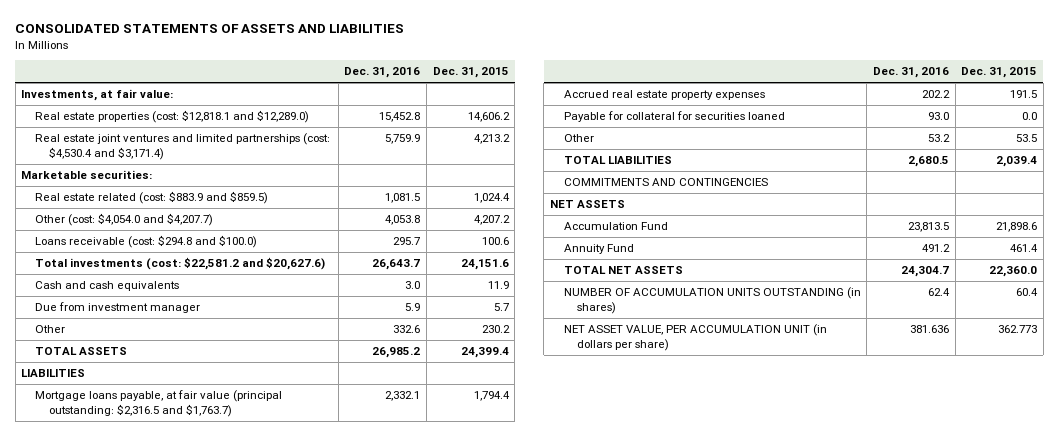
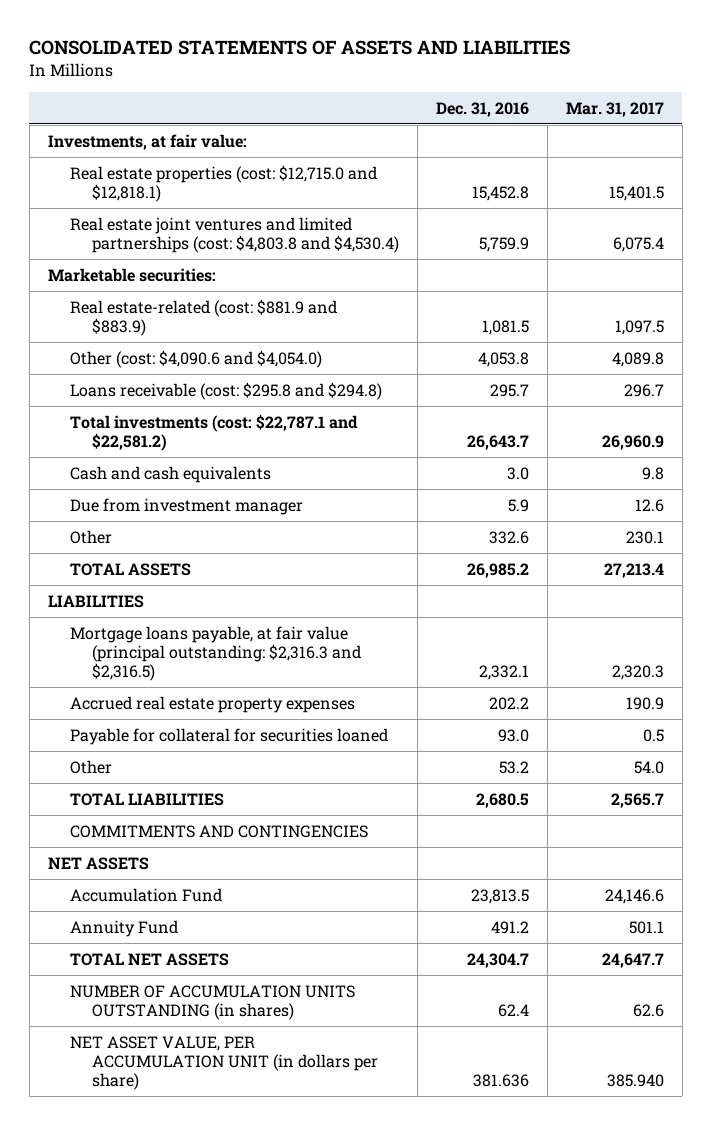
[432,67,509,79] Dec. 31, 2015 -> none
none -> [565,101,664,117] Mar. 31, 2017
[34,110,309,124] Real estate properties (cost: $12,818.1 and $12,289.0) -> [69,164,377,202] Real estate properties (cost: $12,715.0 and $12,818.1)
[34,133,330,160] Real estate joint ventures and limited partnerships (cost: $4,530.4 and $3,171.4) -> [69,216,400,253] Real estate joint ventures and limited partnerships (cost: $4,803.8 and $4,530.4)
[34,191,268,205] Real estate related (cost: $883.9 and $859.5) -> [69,298,337,336] Real estate-related (cost: $881.9 and $883.9)
[34,213,213,227] Other (cost: $4,054.0 and $4,207.7) -> [69,349,322,368] Other (cost: $4,090.6 and $4,054.0)
[34,235,257,249] Loans receivable (cost: $294.8 and $100.0) -> [69,381,382,400] Loans receivable (cost: $295.8 and $294.8)
[34,257,325,271] Total investments (cost: $22,581.2 and $20,627.6) -> [69,413,358,451] Total investments (cost: $22,787.1 and $22,581.2)
[34,390,282,417] Mortgage loans payable, at fair value (principal outstanding: $2,316.5 and $1,763.7) -> [69,625,362,681] Mortgage loans payable, at fair value (principal outstanding: $2,316.3 and $2,316.5)

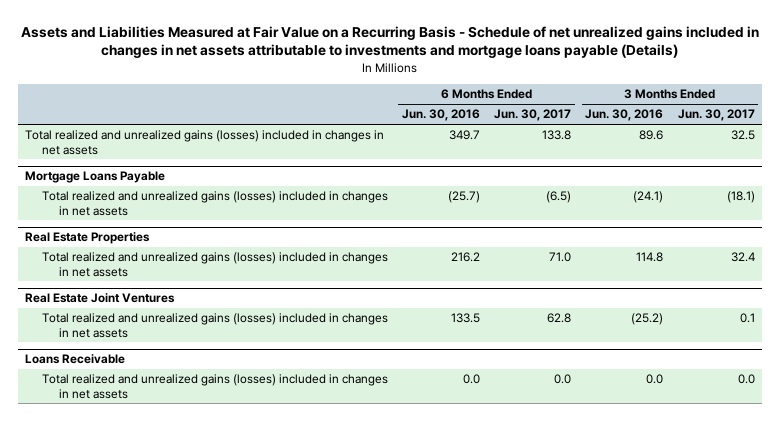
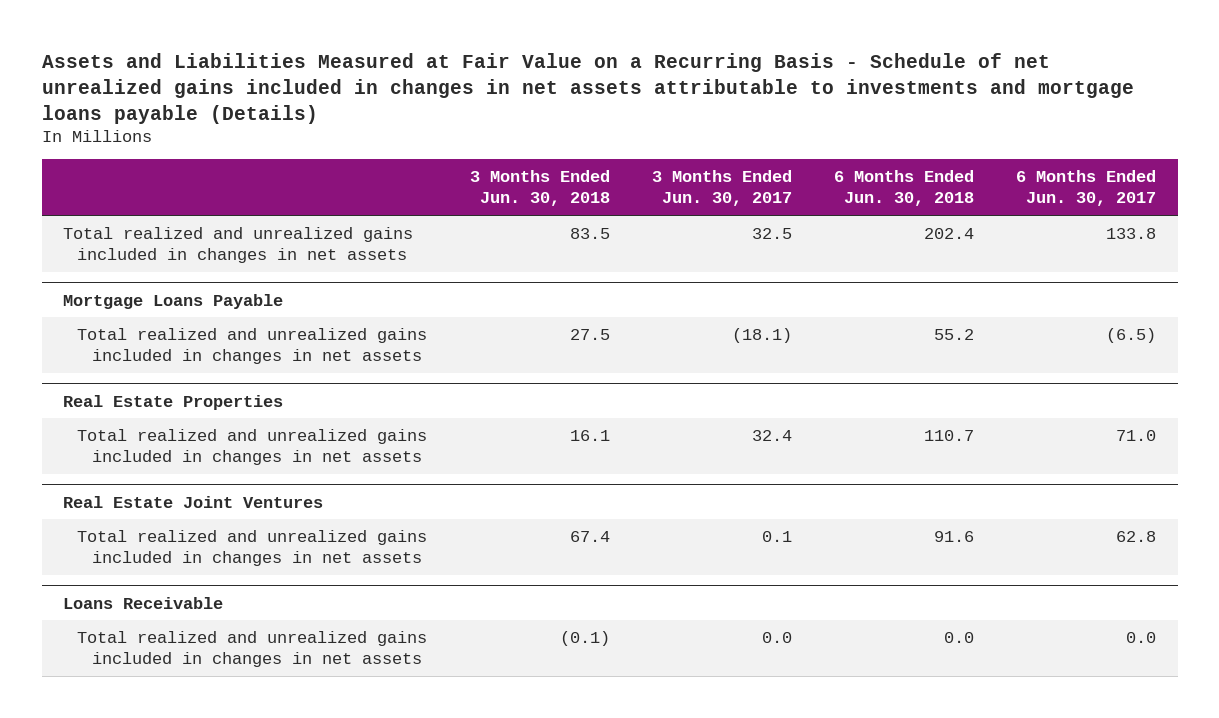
[401,109,480,122] Jun. 30, 2016 -> none
[585,109,664,122] Jun. 30, 2016 -> none
none -> [469,169,610,207] 3 Months Ended Jun. 30, 2018
none -> [834,169,975,207] 6 Months Ended Jun. 30, 2018
[24,130,384,155] Total realized and unrealized gains (losses) included in changes in net assets -> [62,226,413,264] Total realized and unrealized gains included in changes in net assets
[41,191,388,216] Total realized and unrealized gains (losses) included in changes in net assets -> [77,327,428,365] Total realized and unrealized gains included in changes in net assets
[41,252,388,277] Total realized and unrealized gains (losses) included in changes in net assets -> [77,428,428,466] Total realized and unrealized gains included in changes in net assets
[41,313,388,338] Total realized and unrealized gains (losses) included in changes in net assets -> [77,529,428,567] Total realized and unrealized gains included in changes in net assets
[41,374,388,399] Total realized and unrealized gains (losses) included in changes in net assets -> [77,630,428,668] Total realized and unrealized gains included in changes in net assets

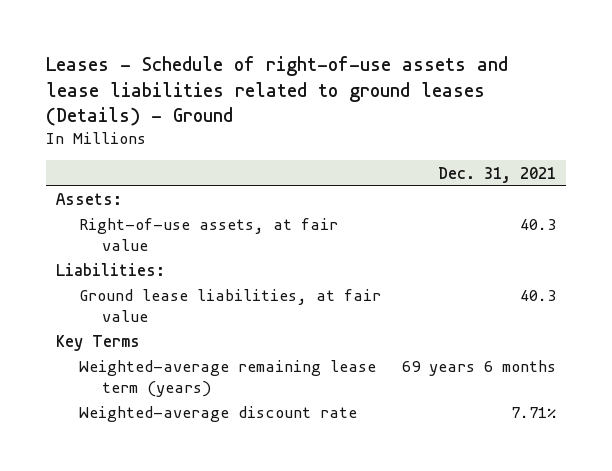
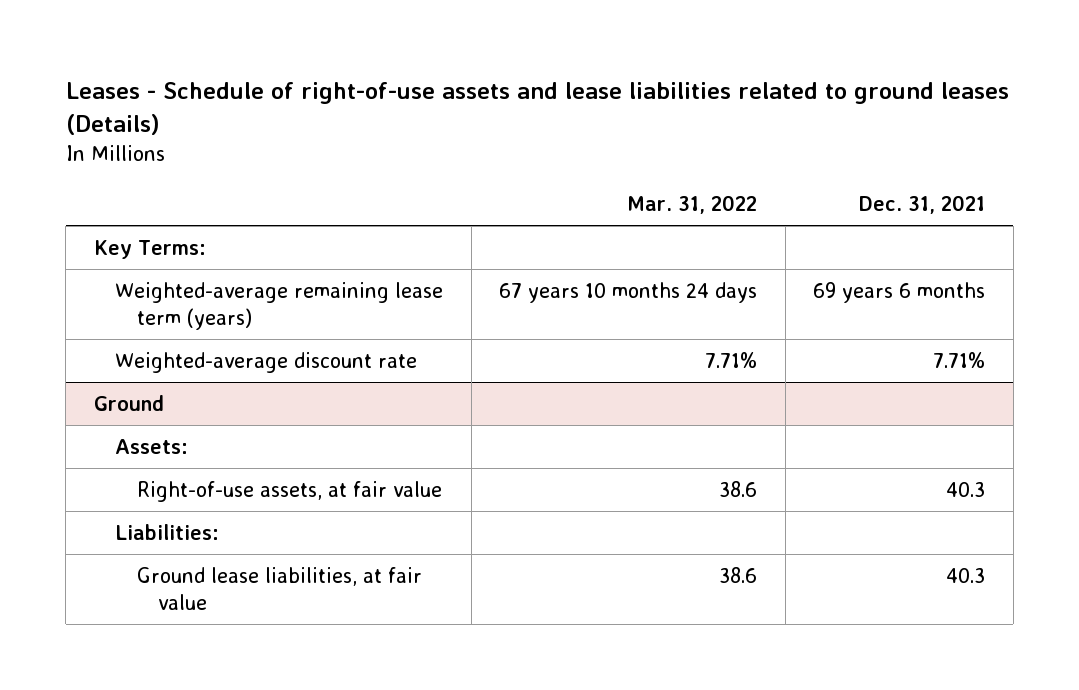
[46,56,509,127] Leases - Schedule of right-of-use assets and lease liabilities related to ground leases (Details) - Ground -> [65,81,1009,135] Leases - Schedule of right-of-use assets and lease liabilities related to ground leases (Details)
none -> [627,194,758,214] Mar. 31, 2022
none -> [93,239,206,259] Key Terms:
[79,360,377,398] Weighted-average remaining lease term (years) -> [115,281,444,330] Weighted-average remaining lease term (years)
[79,406,358,423] Weighted-average discount rate -> [115,351,418,373] Weighted-average discount rate
none -> [93,394,164,411] Ground
[56,335,141,352] Key Terms -> none

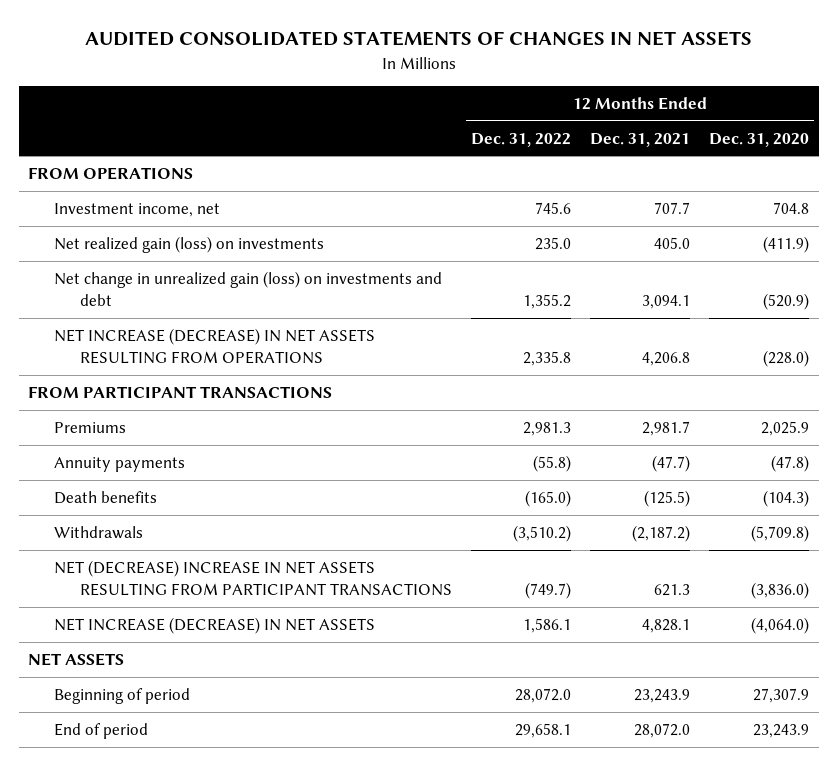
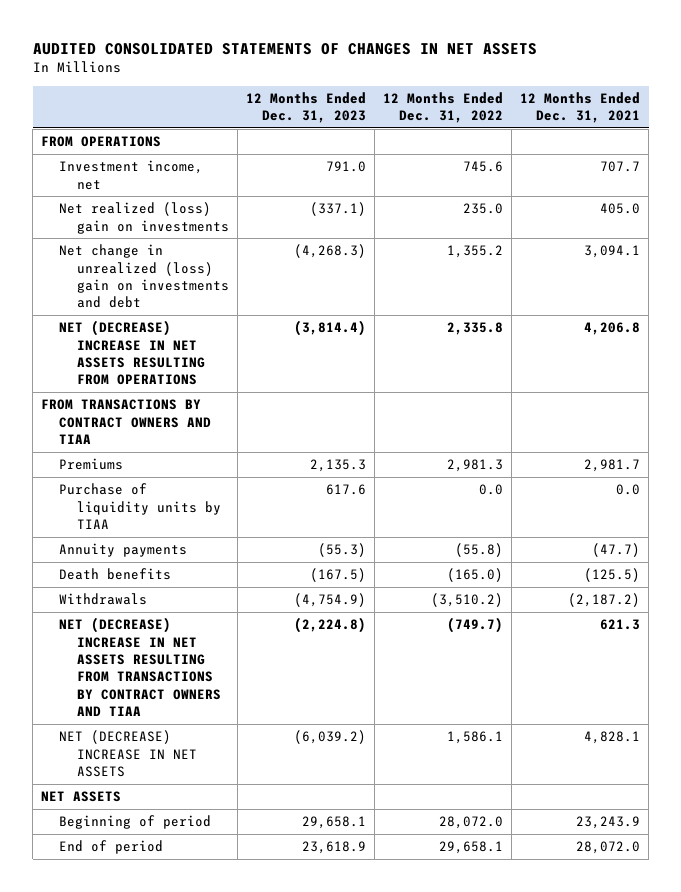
[709,132,810,147] Dec. 31, 2020 -> none
none -> [245,91,366,124] 12 Months Ended Dec. 31, 2023
[54,236,325,254] Net realized gain (loss) on investments -> [58,202,229,234] Net realized (loss) gain on investments
[54,271,443,306] Net change in unrealized gain (loss) on investments and debt -> [58,244,229,309] Net change in unrealized (loss) gain on investments and debt
[54,328,376,364] NET INCREASE (DECREASE) IN NET ASSETS RESULTING FROM OPERATIONS -> [58,320,205,386] NET (DECREASE) INCREASE IN NET ASSETS RESULTING FROM OPERATIONS
[28,386,333,399] FROM PARTICIPANT TRANSACTIONS -> [41,399,211,445] FROM TRANSACTIONS BY CONTRACT OWNERS AND TIAA
none -> [58,483,221,530] Purchase of liquidity units by TIAA
[54,560,453,596] NET (DECREASE) INCREASE IN NET ASSETS RESULTING FROM PARTICIPANT TRANSACTIONS -> [58,617,221,717] NET (DECREASE) INCREASE IN NET ASSETS RESULTING FROM TRANSACTIONS BY CONTRACT OWNERS AND TIAA
[54,617,376,635] NET INCREASE (DECREASE) IN NET ASSETS -> [58,730,197,778] NET (DECREASE) INCREASE IN NET ASSETS

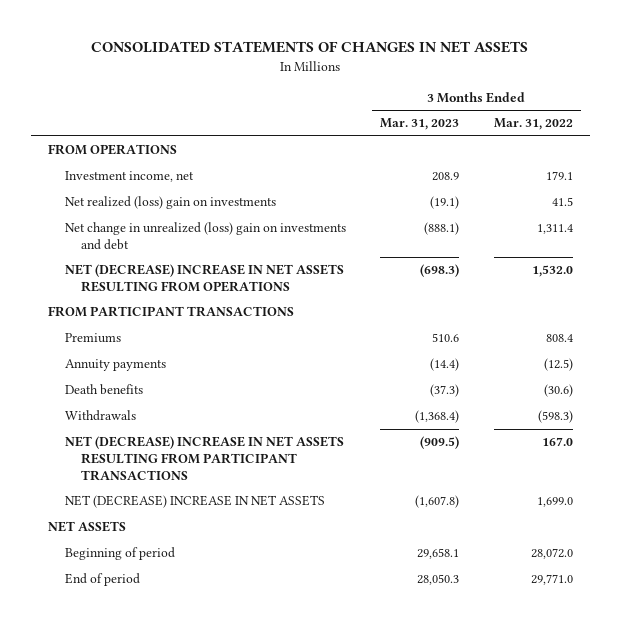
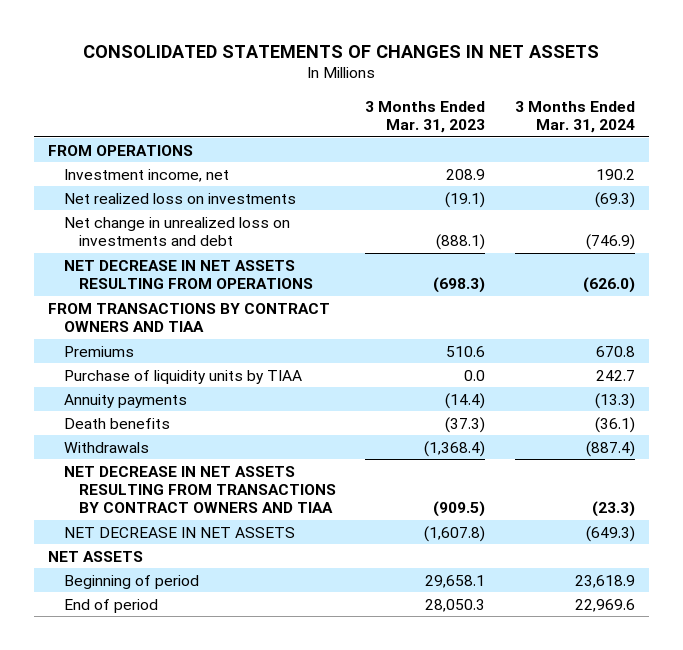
[493,118,573,131] Mar. 31, 2022 -> none
none -> [514,100,635,134] 3 Months Ended Mar. 31, 2024
[64,196,276,210] Net realized (loss) gain on investments -> [63,192,296,204] Net realized loss on investments
[64,222,346,250] Net change in unrealized (loss) gain on investments and debt -> [63,216,290,247] Net change in unrealized loss on investments and debt
[64,264,344,292] NET (DECREASE) INCREASE IN NET ASSETS RESULTING FROM OPERATIONS -> [63,259,313,290] NET DECREASE IN NET ASSETS RESULTING FROM OPERATIONS
[48,306,295,318] FROM PARTICIPANT TRANSACTIONS -> [48,302,331,333] FROM TRANSACTIONS BY CONTRACT OWNERS AND TIAA
none -> [63,369,302,384] Purchase of liquidity units by TIAA
[64,436,344,481] NET (DECREASE) INCREASE IN NET ASSETS RESULTING FROM PARTICIPANT TRANSACTIONS -> [63,465,336,514] NET DECREASE IN NET ASSETS RESULTING FROM TRANSACTIONS BY CONTRACT OWNERS AND TIAA
[64,495,325,509] NET (DECREASE) INCREASE IN NET ASSETS -> [63,526,295,538] NET DECREASE IN NET ASSETS

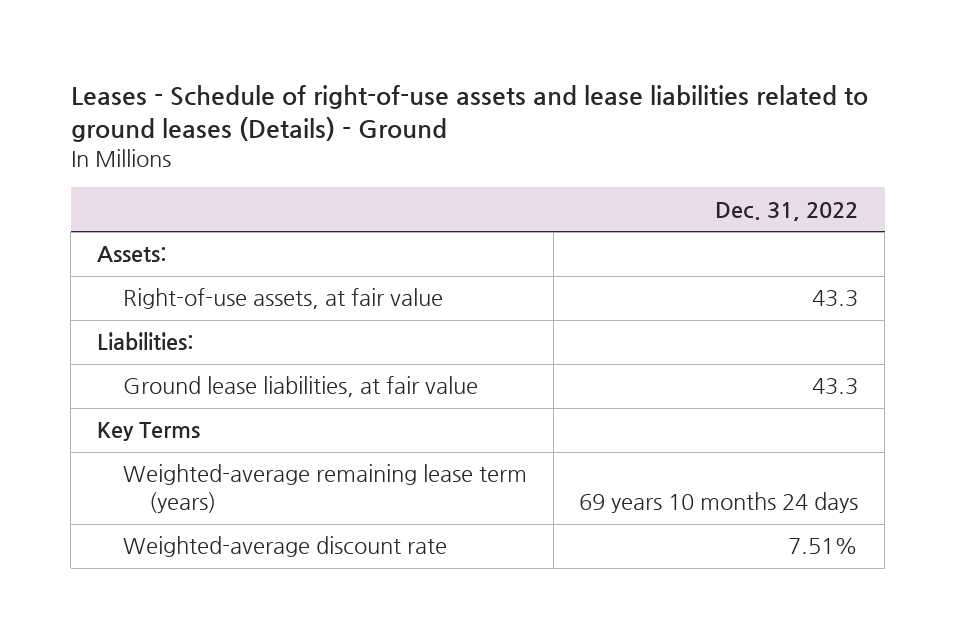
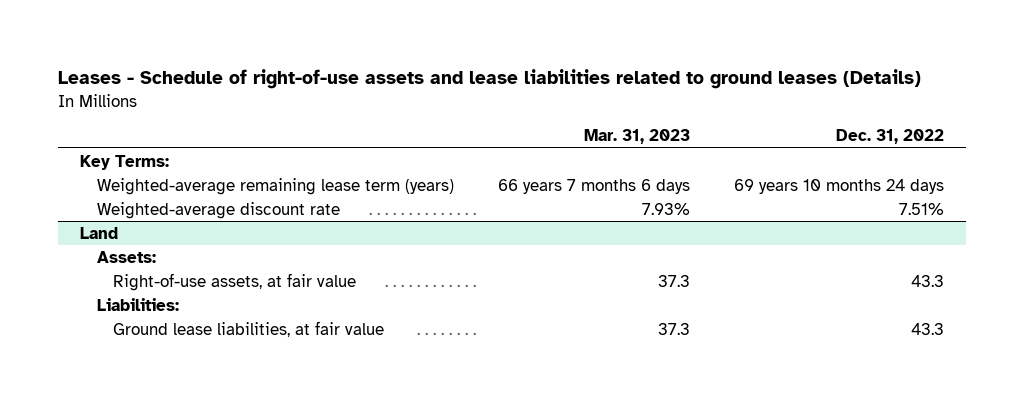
[70,84,868,142] Leases - Schedule of right-of-use assets and lease liabilities related to ground leases (Details) - Ground -> [58,69,922,90] Leases - Schedule of right-of-use assets and lease liabilities related to ground leases (Details)
none -> [583,129,690,145] Mar. 31, 2023
none -> [80,154,170,170] Key Terms:
[122,464,527,514] Weighted-average remaining lease term (years) -> [96,177,454,195] Weighted-average remaining lease term (years)
[122,536,447,558] Weighted-average discount rate -> [96,201,340,219] Weighted-average discount rate
none -> [80,226,119,239] Land
[96,422,200,442] Key Terms -> none

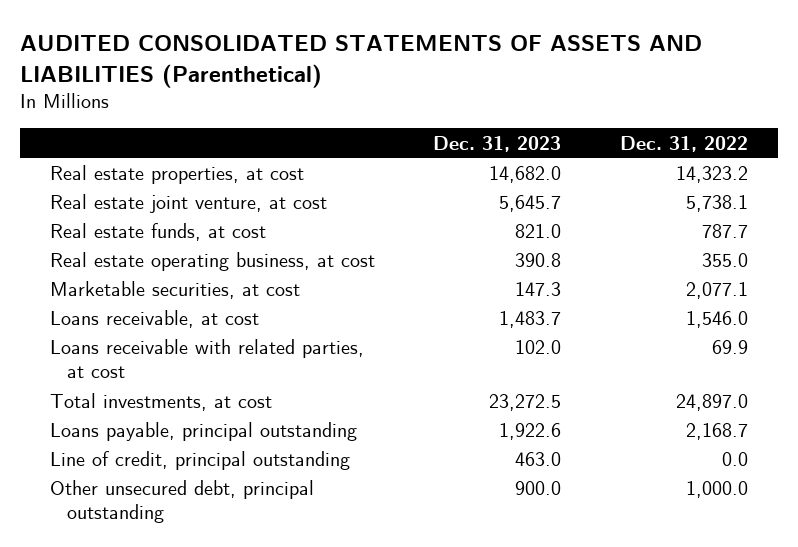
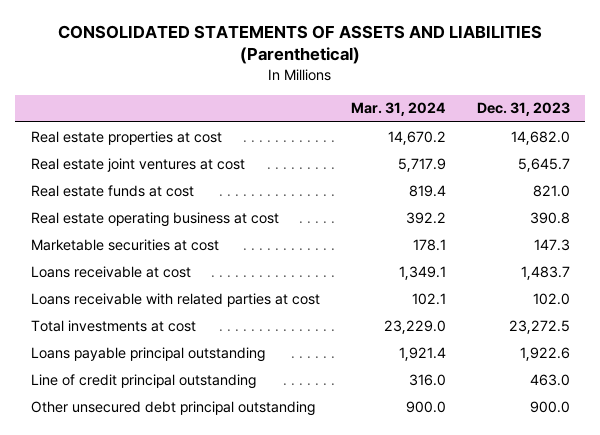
[20,34,703,88] AUDITED CONSOLIDATED STATEMENTS OF ASSETS AND LIABILITIES (Parenthetical) -> [58,24,543,65] CONSOLIDATED STATEMENTS OF ASSETS AND LIABILITIES (Parenthetical)
[620,135,749,152] Dec. 31, 2022 -> none
none -> [350,102,446,117] Mar. 31, 2024
[49,164,304,184] Real estate properties, at cost -> [30,130,222,145] Real estate properties at cost
[49,193,327,213] Real estate joint venture, at cost -> [30,157,245,172] Real estate joint ventures at cost
[49,222,266,241] Real estate funds, at cost -> [30,184,194,197] Real estate funds at cost
[49,251,375,271] Real estate operating business, at cost -> [30,211,279,227] Real estate operating business at cost
[49,280,300,299] Marketable securities, at cost -> [30,238,219,251] Marketable securities at cost
[49,309,259,328] Loans receivable, at cost -> [30,265,191,278] Loans receivable at cost
[49,338,364,378] Loans receivable with related parties, at cost -> [30,292,320,307] Loans receivable with related parties at cost
[49,392,272,411] Total investments, at cost -> [30,319,196,332] Total investments at cost
[49,421,357,441] Loans payable, principal outstanding -> [30,346,265,362] Loans payable principal outstanding
[49,450,350,470] Line of credit, principal outstanding -> [30,373,256,389] Line of credit principal outstanding
[49,479,314,523] Other unsecured debt, principal outstanding -> [30,400,315,416] Other unsecured debt principal outstanding

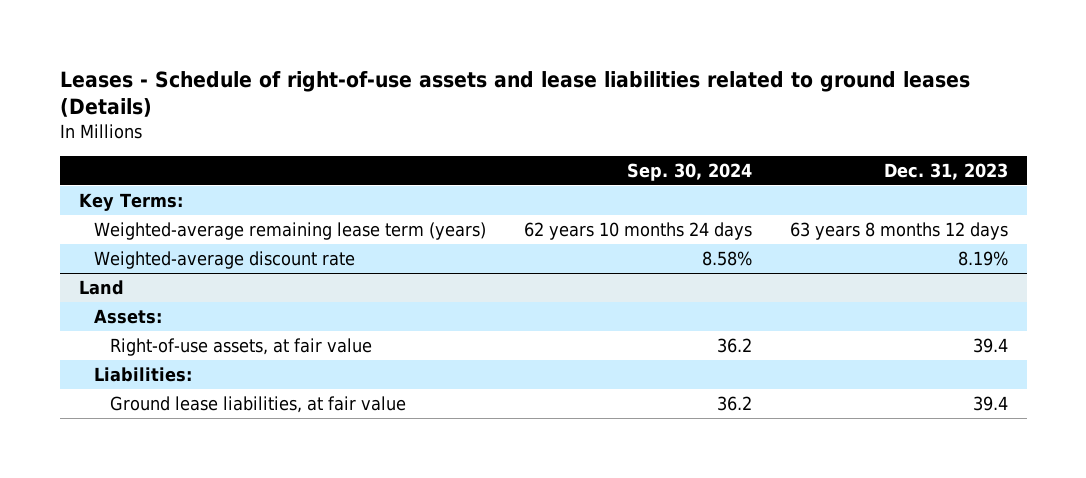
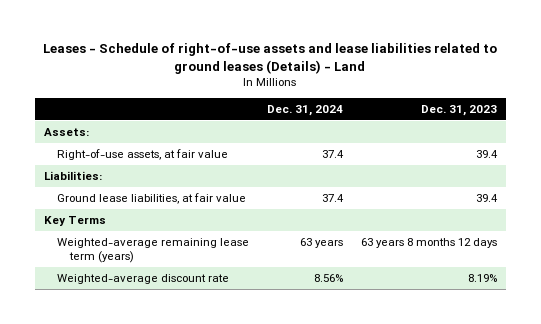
[59,71,970,118] Leases - Schedule of right-of-use assets and lease liabilities related to ground leases (Details) -> [43,42,498,74] Leases - Schedule of right-of-use assets and lease liabilities related to ground leases (Details) - Land
[627,162,753,181] Sep. 30, 2024 -> none
none -> [266,104,343,116] Dec. 31, 2024
[78,192,183,211] Key Terms: -> none
[78,279,124,295] Land -> none
none -> [43,216,106,227] Key Terms
[94,221,487,240] Weighted-average remaining lease term (years) -> [56,238,249,263] Weighted-average remaining lease term (years)
[94,250,356,269] Weighted-average discount rate -> [56,274,229,285] Weighted-average discount rate

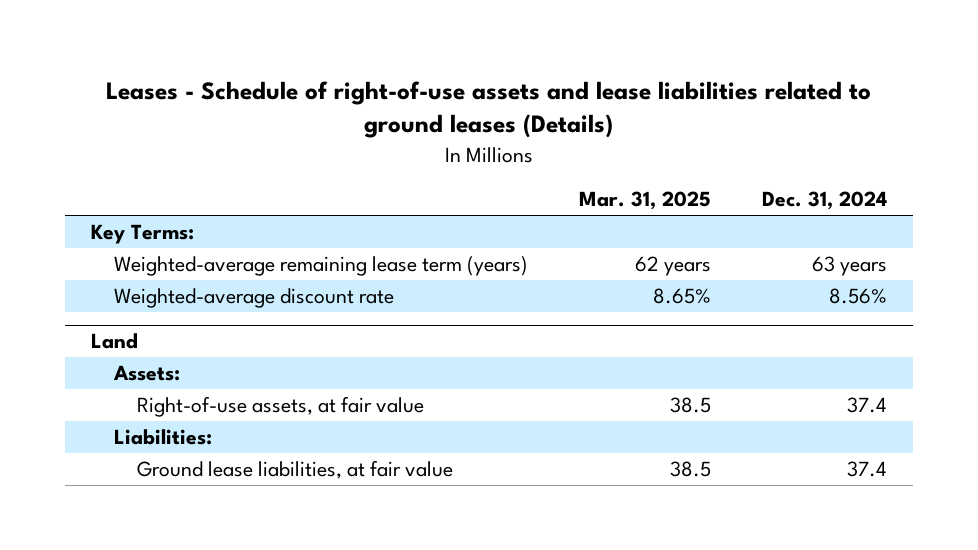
[43,42,498,74] Leases - Schedule of right-of-use assets and lease liabilities related to ground leases (Details) - Land -> [106,80,872,139] Leases - Schedule of right-of-use assets and lease liabilities related to ground leases (Details)
[420,104,497,116] Dec. 31, 2023 -> none
none -> [579,191,712,211] Mar. 31, 2025
none -> [90,224,194,245] Key Terms:
[56,238,249,263] Weighted-average remaining lease term (years) -> [113,256,528,277] Weighted-average remaining lease term (years)
[56,274,229,285] Weighted-average discount rate -> [113,288,394,309] Weighted-average discount rate
none -> [90,333,138,350] Land
[43,216,106,227] Key Terms -> none

